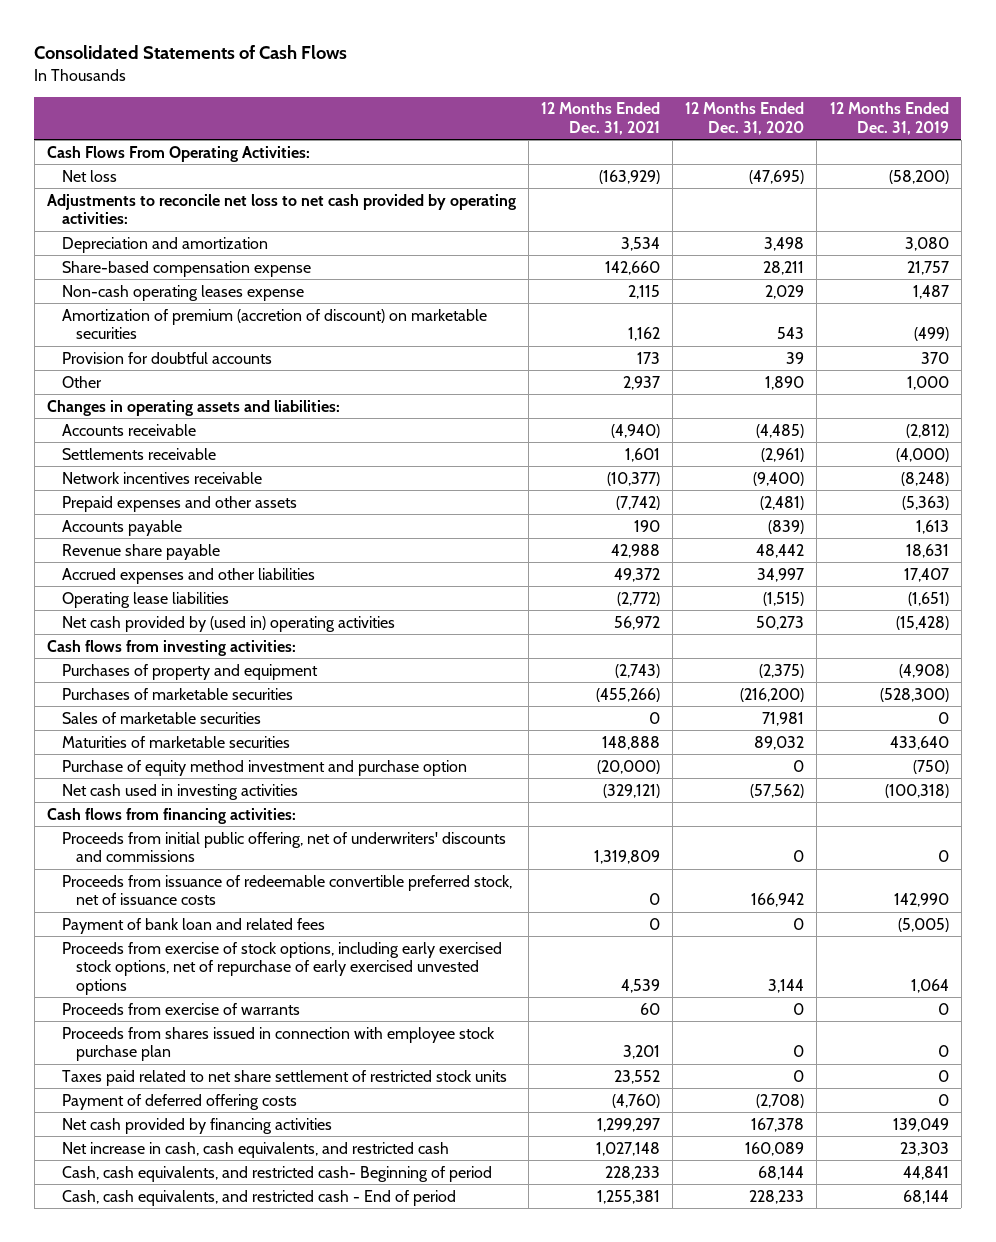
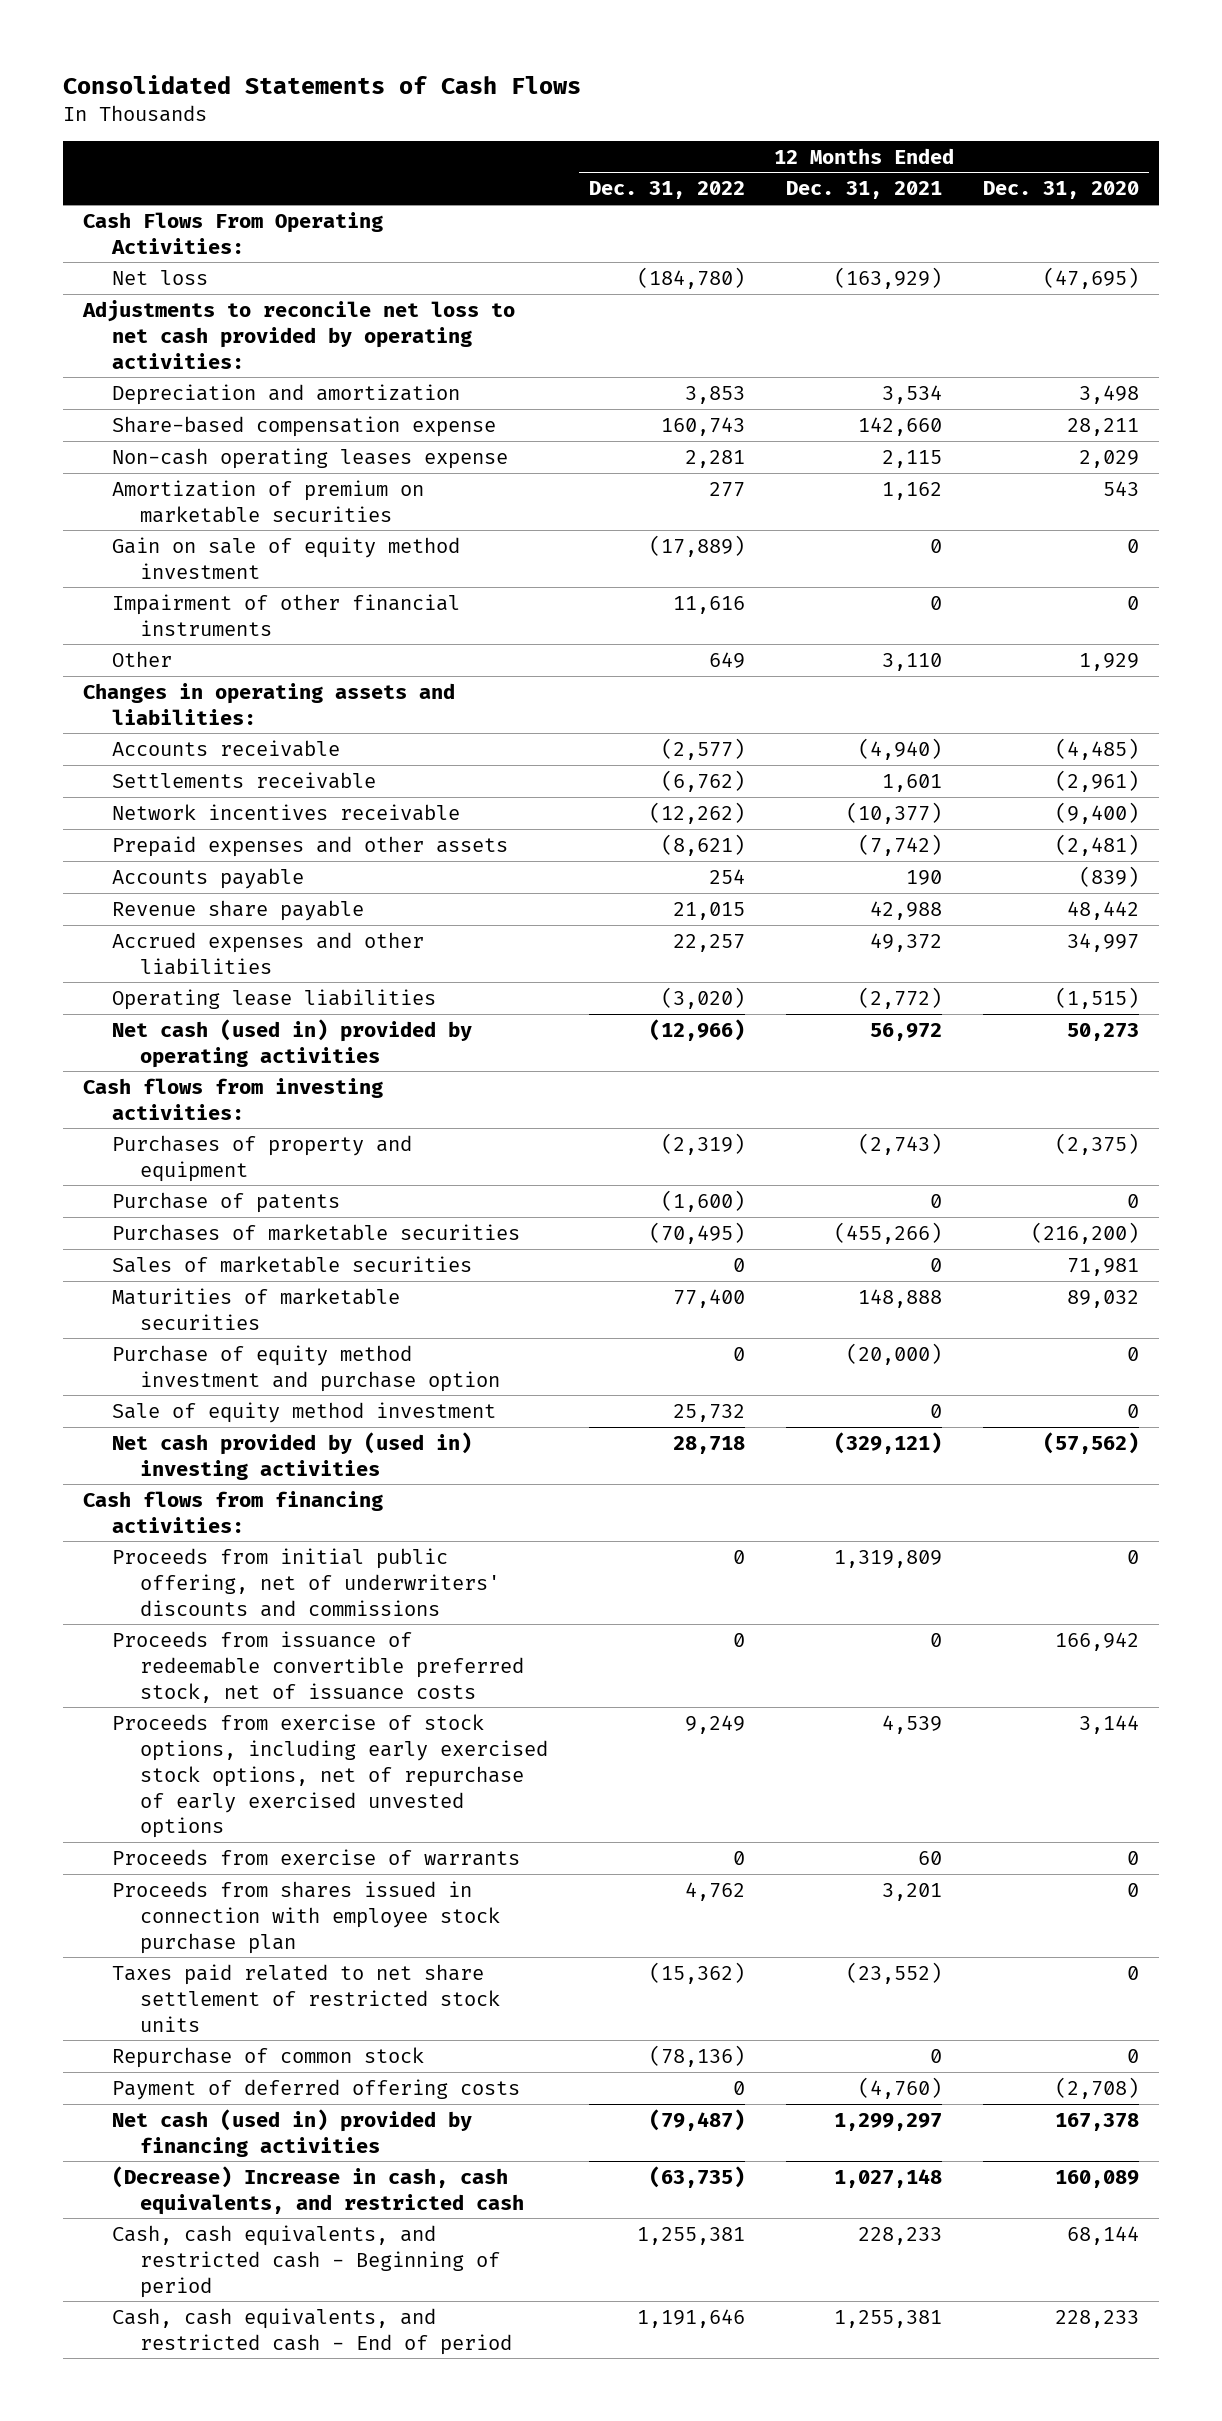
[829,102,949,135] 12 Months Ended Dec. 31, 2019 -> none
none -> [589,181,746,200] Dec. 31, 2022
[61,351,272,364] Provision for doubtful accounts -> none
[61,308,487,340] Amortization of premium (accretion of discount) on marketable securities -> [111,479,424,523] Amortization of premium on marketable securities
none -> [111,536,460,579] Gain on sale of equity method investment
none -> [111,593,460,636] Impairment of other financial instruments
[623,375,661,390] 2,937 -> [882,652,943,671] 3,110
[765,375,805,390] 1,890 -> [1078,652,1139,671] 1,929
[61,615,395,632] Net cash provided by (used in) operating activities -> [111,1018,472,1068] Net cash (used in) provided by operating activities
none -> [111,1191,340,1213] Purchase of patents
none -> [111,1401,496,1423] Sale of equity method investment
[61,783,298,800] Net cash used in investing activities -> [111,1431,472,1480] Net cash provided by (used in) investing activities
[61,917,325,934] Payment of bank loan and related fees -> none
[614,1069,661,1084] 23,552 -> [846,1961,943,1984] (23,552)
none -> [111,2046,424,2068] Repurchase of common stock
[61,1117,332,1134] Net cash provided by financing activities -> [111,2108,472,2157] Net cash (used in) provided by financing activities
[61,1141,449,1158] Net increase in cash, cash equivalents, and restricted cash -> [111,2165,525,2215] (Decrease) Increase in cash, cash equivalents, and restricted cash
[61,1165,492,1182] Cash, cash equivalents, and restricted cash- Beginning of period -> [111,2224,501,2298] Cash, cash equivalents, and restricted cash - Beginning of period

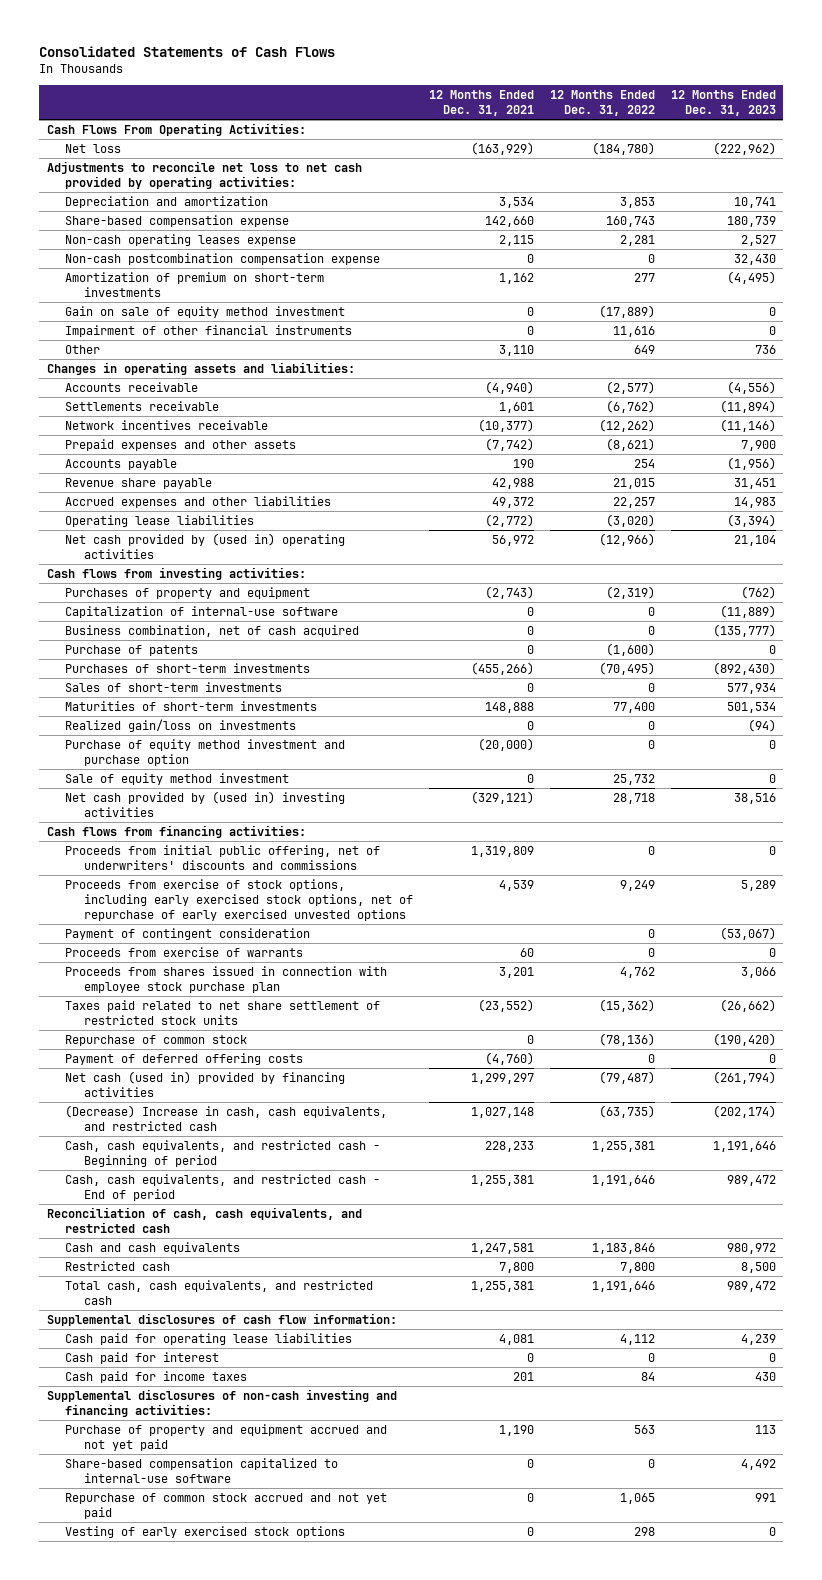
[982,181,1139,200] Dec. 31, 2020 -> none
none -> [670,89,776,116] 12 Months Ended Dec. 31, 2023
none -> [65,253,381,266] Non-cash postcombination compensation expense
[111,479,424,523] Amortization of premium on marketable securities -> [65,272,325,297] Amortization of premium on short-term investments
[111,1018,472,1068] Net cash (used in) provided by operating activities -> [65,533,346,559] Net cash provided by (used in) operating activities
none -> [65,606,339,619] Capitalization of internal-use software
none -> [65,625,360,638] Business combination, net of cash acquired
[111,1223,520,1241] Purchases of marketable securities -> [65,663,311,674] Purchases of short-term investments
[111,1255,472,1273] Sales of marketable securities -> [65,682,283,693] Sales of short-term investments
[111,1287,400,1330] Maturities of marketable securities -> [65,701,318,712] Maturities of short-term investments
none -> [65,719,297,733] Realized gain/loss on investments
[111,1630,525,1703] Proceeds from issuance of redeemable convertible preferred stock, net of issuance costs -> none
none -> [65,928,311,941] Payment of contingent consideration
none -> [46,1207,362,1233] Reconciliation of cash, cash equivalents, and restricted cash
none -> [65,1242,241,1255] Cash and cash equivalents
none -> [65,1261,171,1272] Restricted cash
none -> [65,1280,374,1305] Total cash, cash equivalents, and restricted cash
none -> [46,1313,397,1327] Supplemental disclosures of cash flow information:
none -> [65,1333,353,1346] Cash paid for operating lease liabilities
none -> [65,1352,220,1365] Cash paid for interest
none -> [65,1371,248,1384] Cash paid for income taxes
none -> [46,1389,397,1417] Supplemental disclosures of non-cash investing and financing activities:
none -> [65,1424,388,1451] Purchase of property and equipment accrued and not yet paid
none -> [65,1458,339,1483] Share-based compensation capitalized to internal-use software
none -> [65,1493,388,1519] Repurchase of common stock accrued and not yet paid
none -> [65,1526,346,1539] Vesting of early exercised stock options

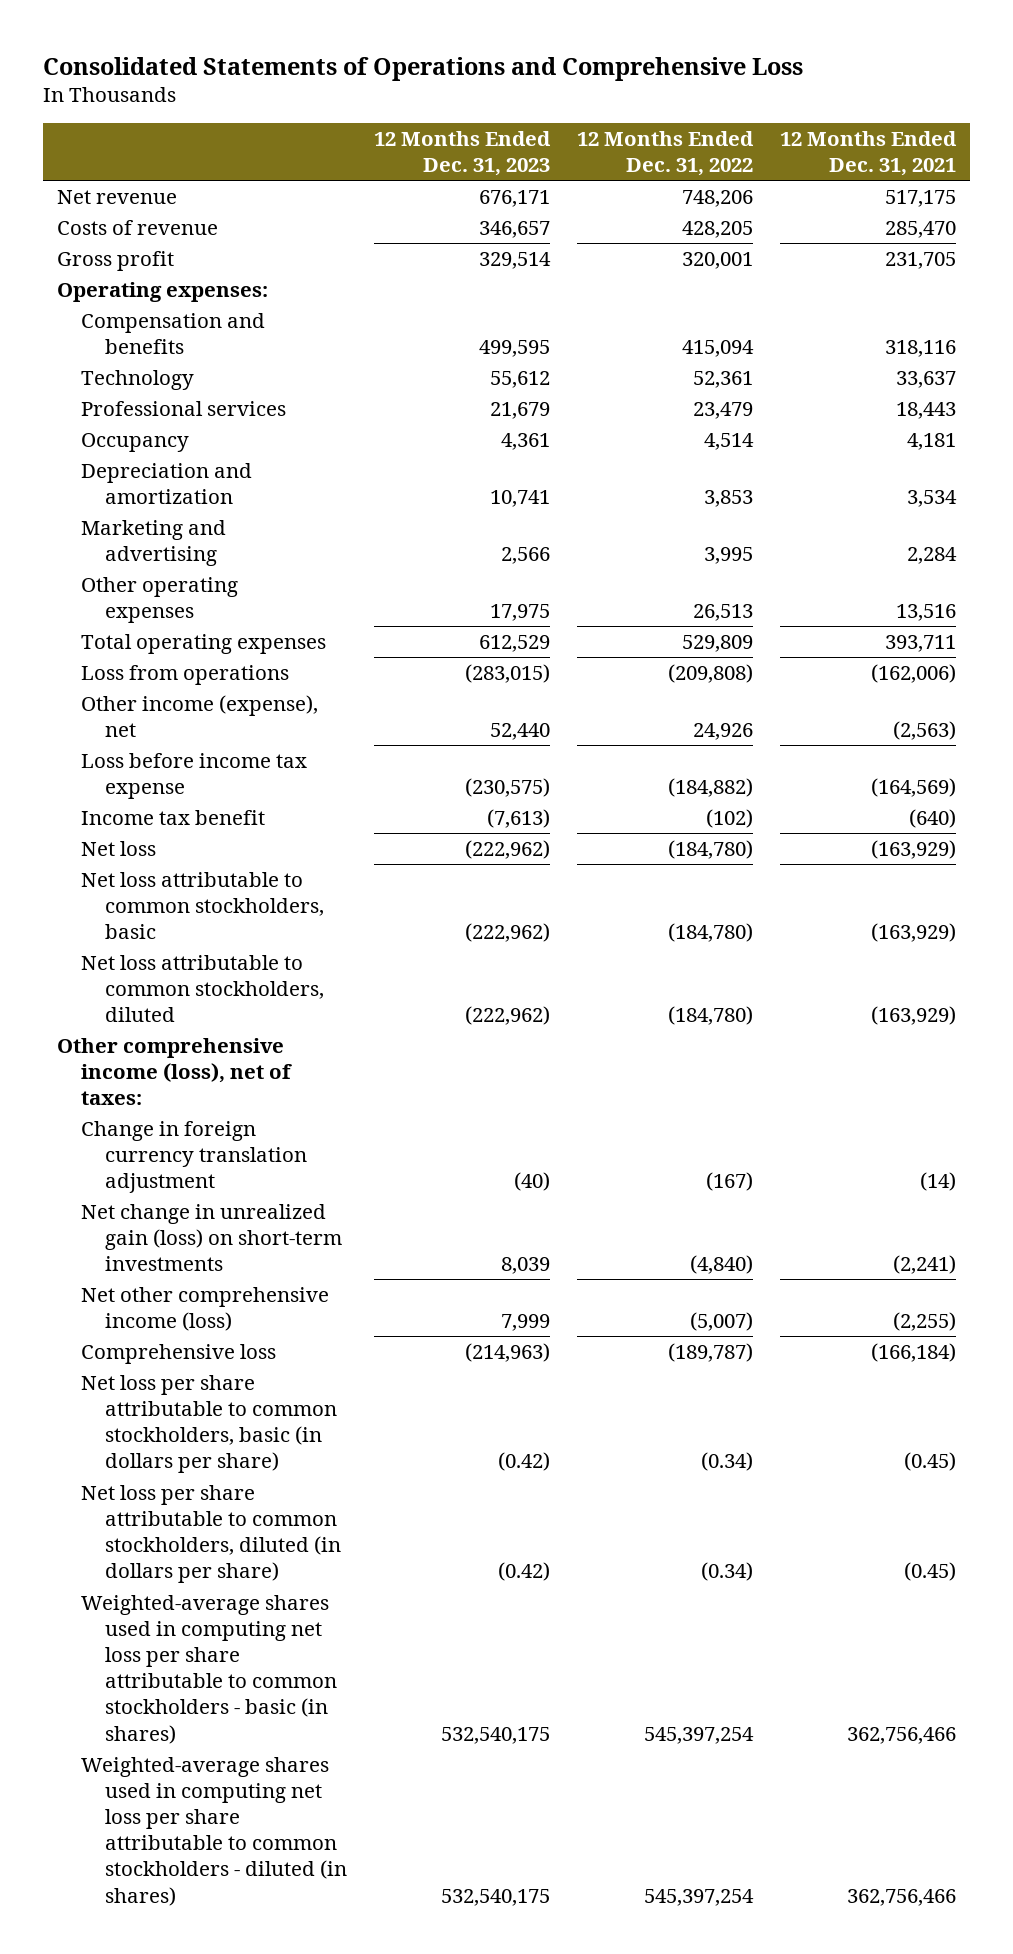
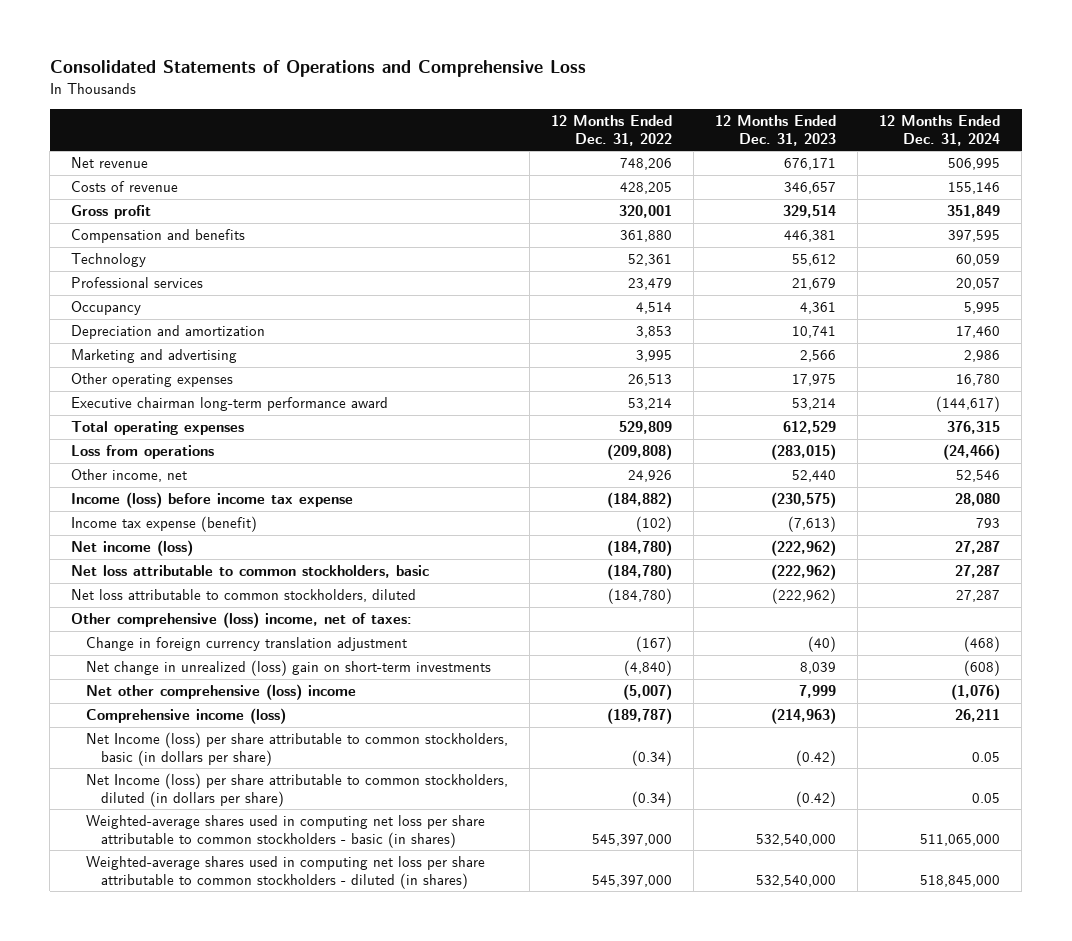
[780,130,958,176] 12 Months Ended Dec. 31, 2021 -> none
none -> [879,115,1001,146] 12 Months Ended Dec. 31, 2024
[56,281,268,302] Operating expenses: -> none
[479,340,551,358] 499,595 -> [784,230,837,243] 446,381
[682,340,755,358] 415,094 -> [620,230,673,243] 361,880
none -> [71,397,389,412] Executive chairman long-term performance award
[80,694,318,738] Other income (expense), net -> [71,469,188,483] Other income, net
[80,752,307,800] Loss before income tax expense -> [71,492,354,509] Income (loss) before income tax expense
[80,809,265,825] Income tax benefit -> [71,516,258,533] Income tax expense (benefit)
[80,840,156,856] Net loss -> [71,540,194,557] Net income (loss)
[56,1037,292,1106] Other comprehensive income (loss), net of taxes: -> [71,612,413,629] Other comprehensive (loss) income, net of taxes:
[80,1203,343,1272] Net change in unrealized gain (loss) on short-term investments -> [86,660,492,677] Net change in unrealized (loss) gain on short-term investments
[80,1286,329,1332] Net other comprehensive income (loss) -> [86,684,357,701] Net other comprehensive (loss) income
[80,1343,276,1364] Comprehensive loss -> [86,708,287,725] Comprehensive income (loss)
[80,1374,338,1474] Net loss per share attributable to common stockholders, basic (in dollars per share) -> [86,732,509,766] Net Income (loss) per share attributable to common stockholders, basic (in dollars per share)
[80,1484,342,1584] Net loss per share attributable to common stockholders, diluted (in dollars per share) -> [86,773,509,807] Net Income (loss) per share attributable to common stockholders, diluted (in dollars per share)
[441,1726,551,1744] 532,540,175 -> [756,833,837,846] 532,540,000
[644,1726,755,1744] 545,397,254 -> [592,833,673,846] 545,397,000
[441,1888,551,1906] 532,540,175 -> [756,874,837,887] 532,540,000
[644,1888,755,1906] 545,397,254 -> [592,874,673,887] 545,397,000

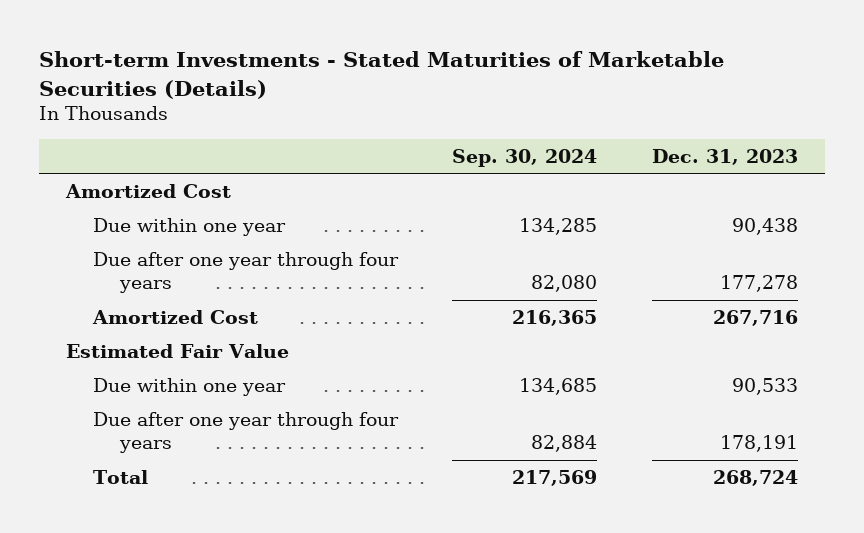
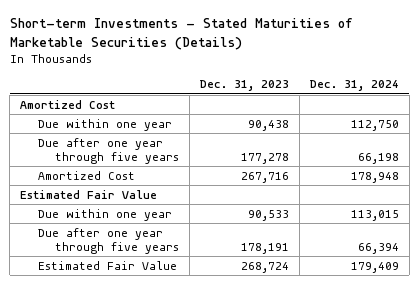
[452,148,598,167] Sep. 30, 2024 -> none
none -> [309,80,399,92] Dec. 31, 2024
[93,251,400,294] Due after one year through four years -> [37,137,179,164] Due after one year through five years
[93,411,400,454] Due after one year through four years -> [37,227,179,254] Due after one year through five years
[93,469,149,484] Total -> [37,260,177,270] Estimated Fair Value

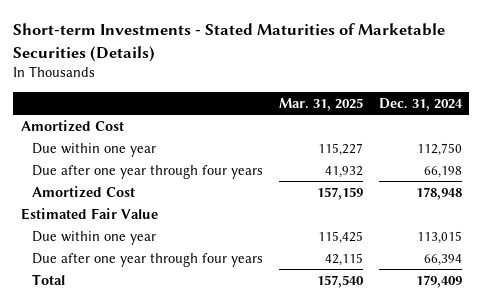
[199,80,289,92] Dec. 31, 2023 -> none
none -> [278,97,363,111] Mar. 31, 2025
[37,137,179,164] Due after one year through five years -> [32,164,264,179] Due after one year through four years
[37,227,179,254] Due after one year through five years -> [32,252,264,267] Due after one year through four years
[37,260,177,270] Estimated Fair Value -> [32,273,66,285] Total

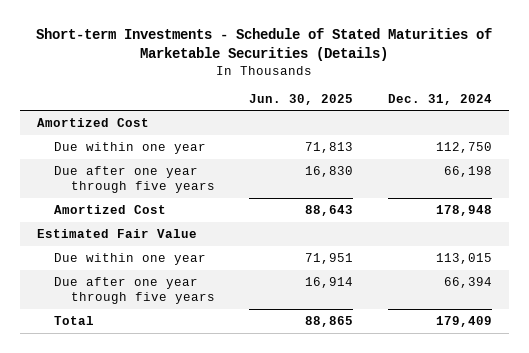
[12,23,445,62] Short-term Investments - Stated Maturities of Marketable Securities (Details) -> [36,27,493,61] Short-term Investments - Schedule of Stated Maturities of Marketable Securities (Details)
[278,97,363,111] Mar. 31, 2025 -> none
none -> [249,93,354,105] Jun. 30, 2025
[32,164,264,179] Due after one year through four years -> [53,165,215,193] Due after one year through five years
[32,252,264,267] Due after one year through four years -> [53,276,215,304] Due after one year through five years

